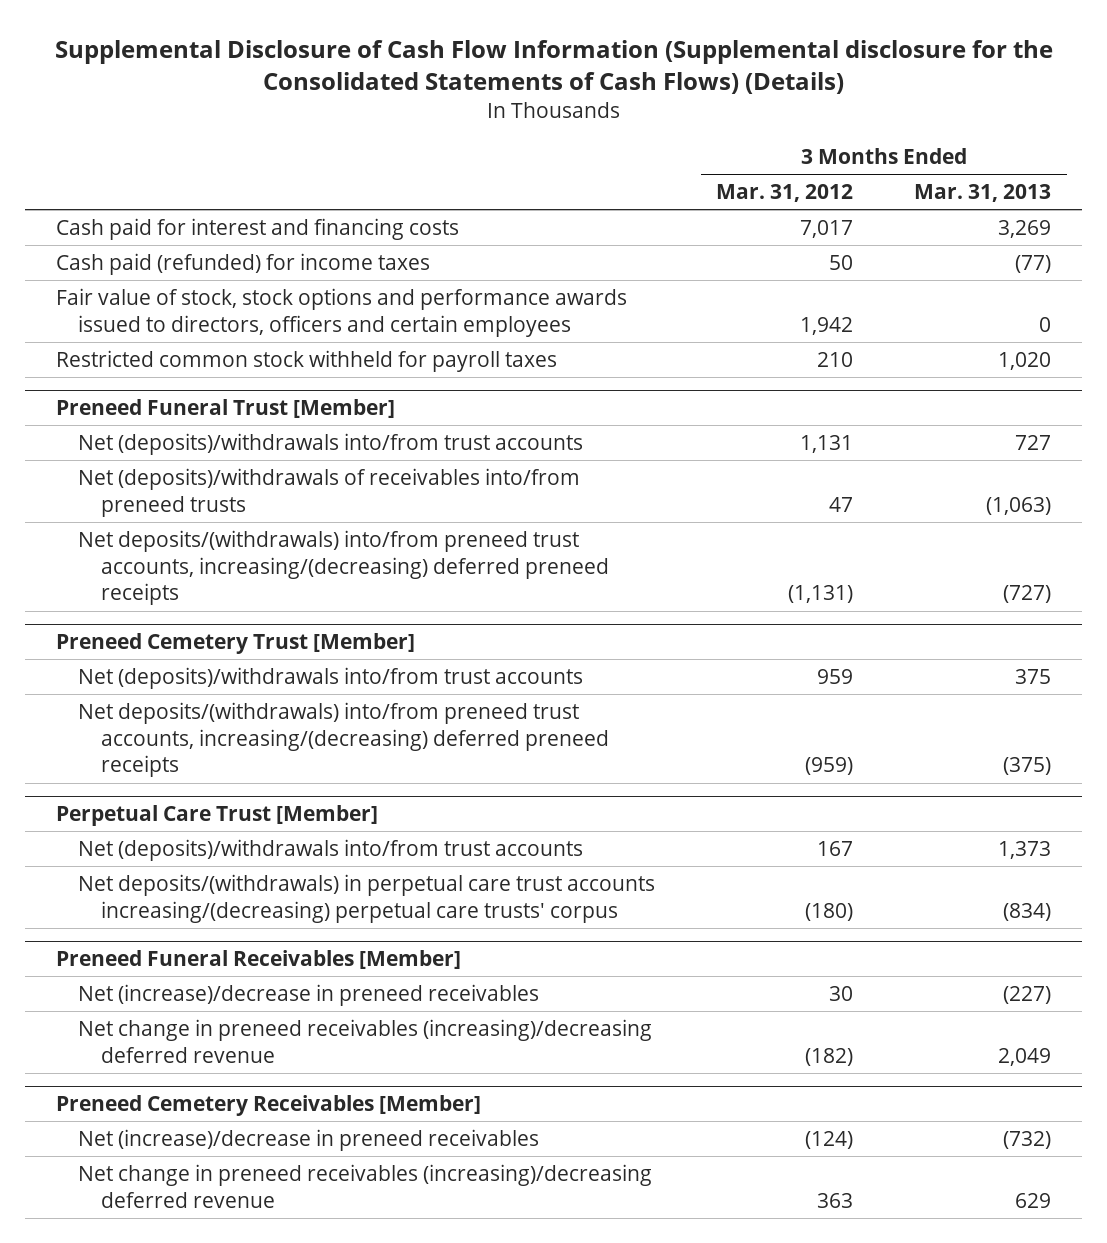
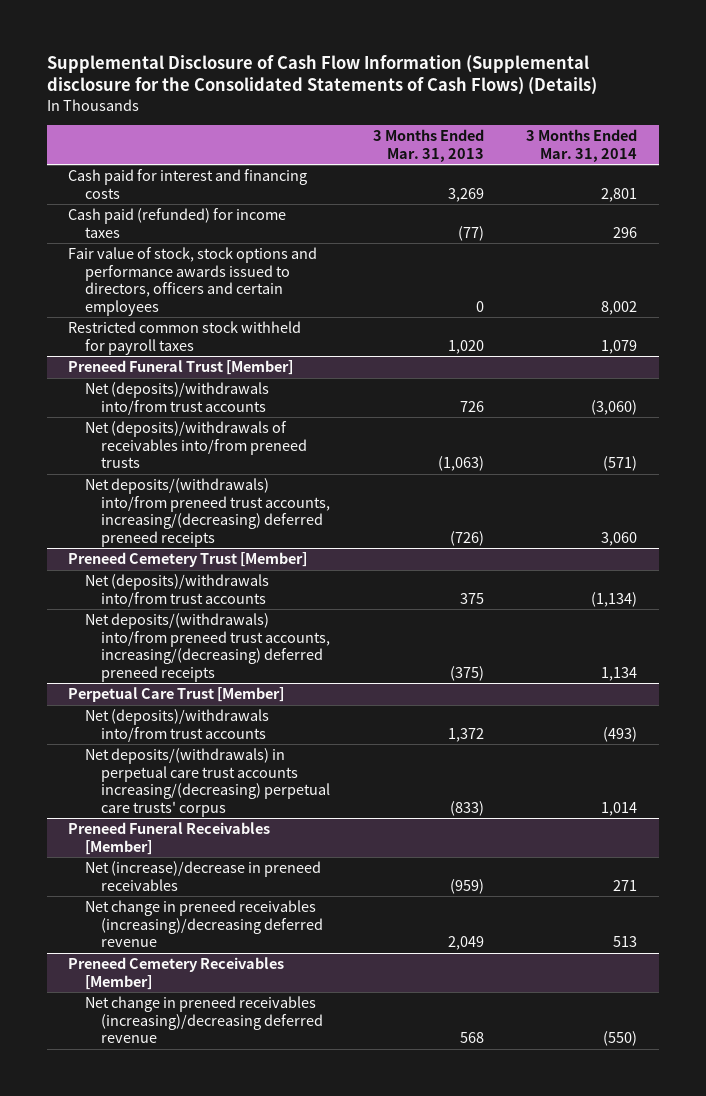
[716,183,854,202] Mar. 31, 2012 -> none
none -> [526,129,638,162] 3 Months Ended Mar. 31, 2014
[1015,434,1052,450] 727 -> [459,400,484,412] 726
[1003,585,1052,604] (727) -> [449,530,484,546] (726)
[998,840,1052,859] 1,373 -> [447,727,484,742] 1,372
[1003,902,1052,921] (834) -> [449,800,484,816] (833)
[1003,985,1052,1004] (227) -> [449,878,484,894] (959)
[78,1128,540,1151] Net (increase)/decrease in preneed receivables -> none
[1015,1192,1052,1208] 629 -> [459,1032,484,1044] 568

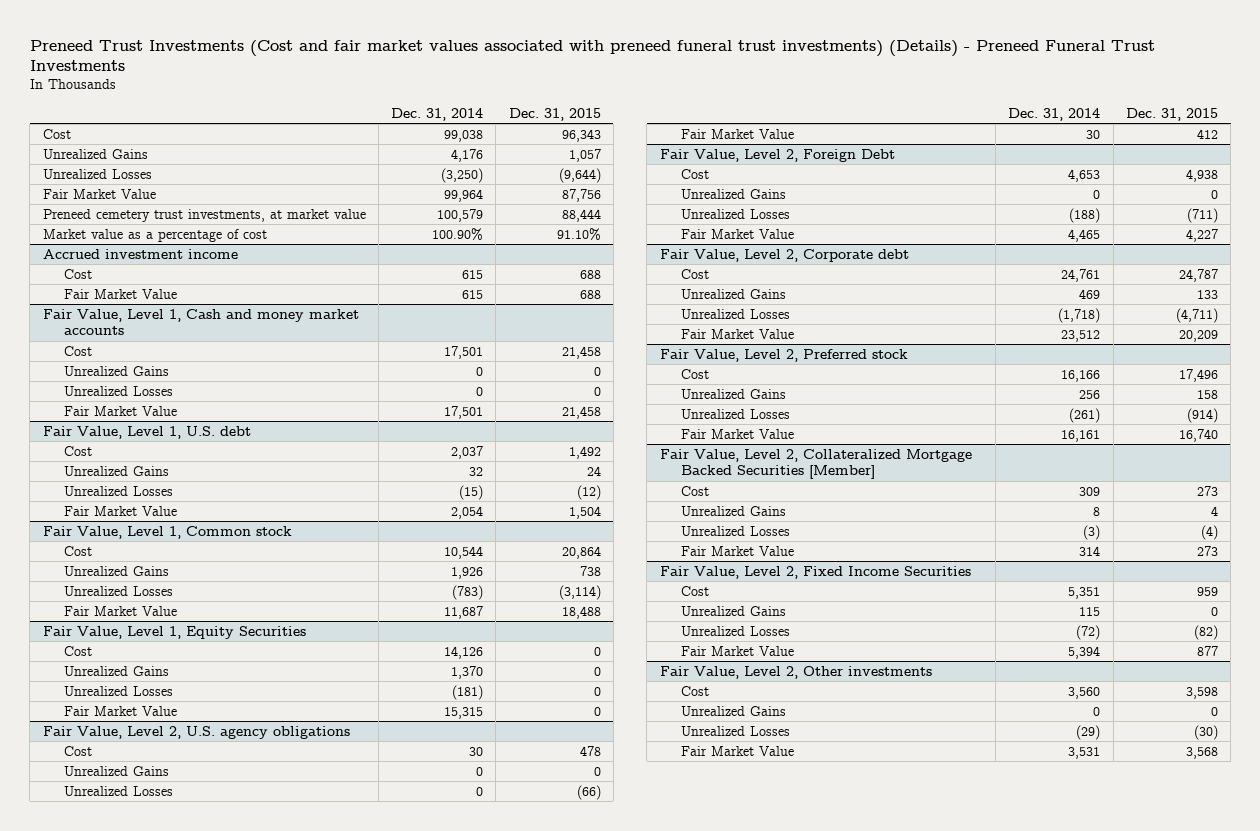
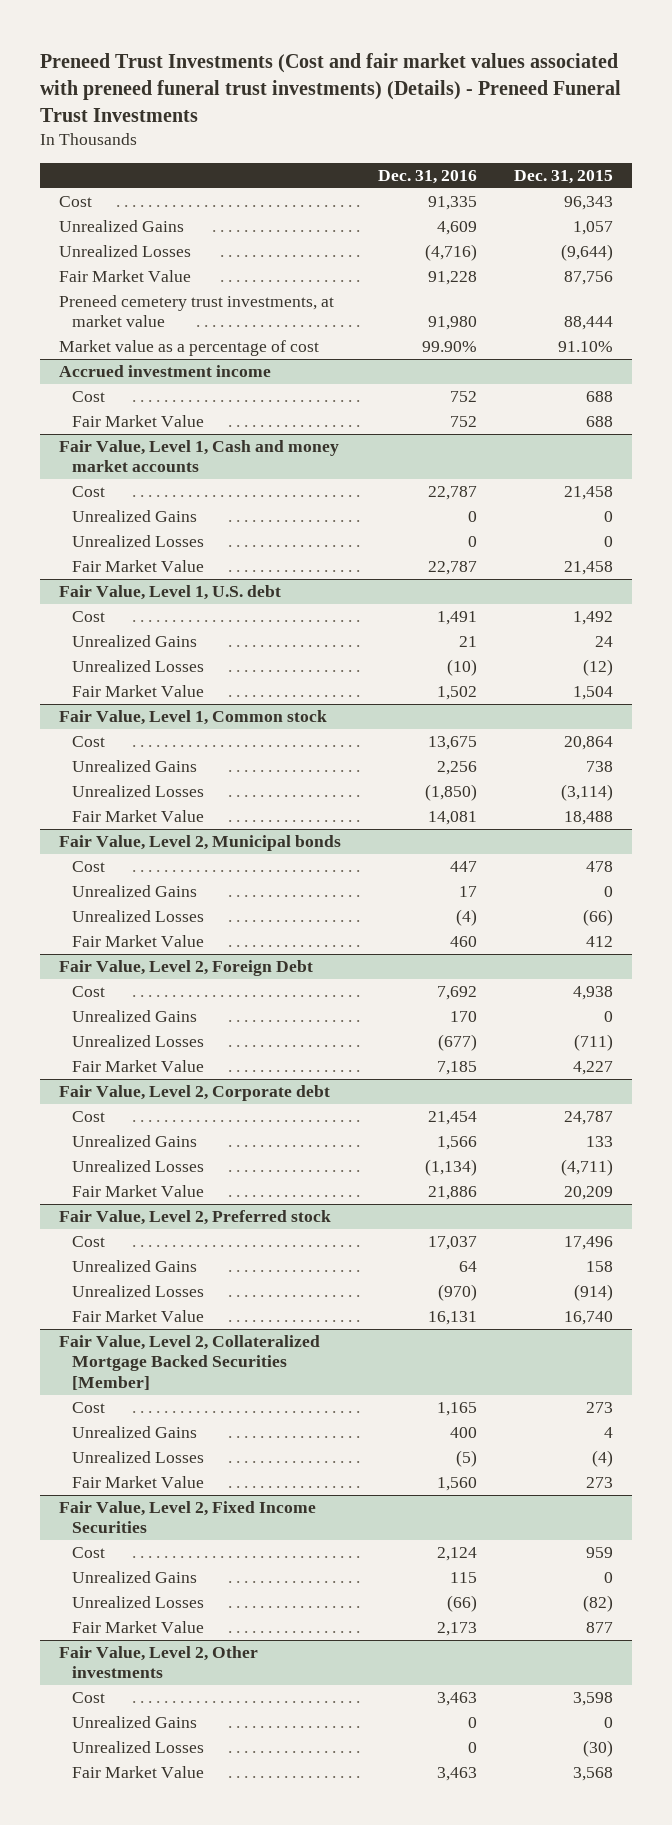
[391,107,484,121] Dec. 31, 2014 -> none
none -> [378,169,478,184] Dec. 31, 2016
[42,625,306,639] Fair Value, Level 1, Equity Securities -> none
[63,645,92,656] Cost -> none
[63,665,169,676] Unrealized Gains -> none
[63,685,173,696] Unrealized Losses -> none
[63,705,177,716] Fair Market Value -> none
[42,725,350,739] Fair Value, Level 2, U.S. agency obligations -> none
none -> [59,835,342,852] Fair Value, Level 2, Municipal bonds

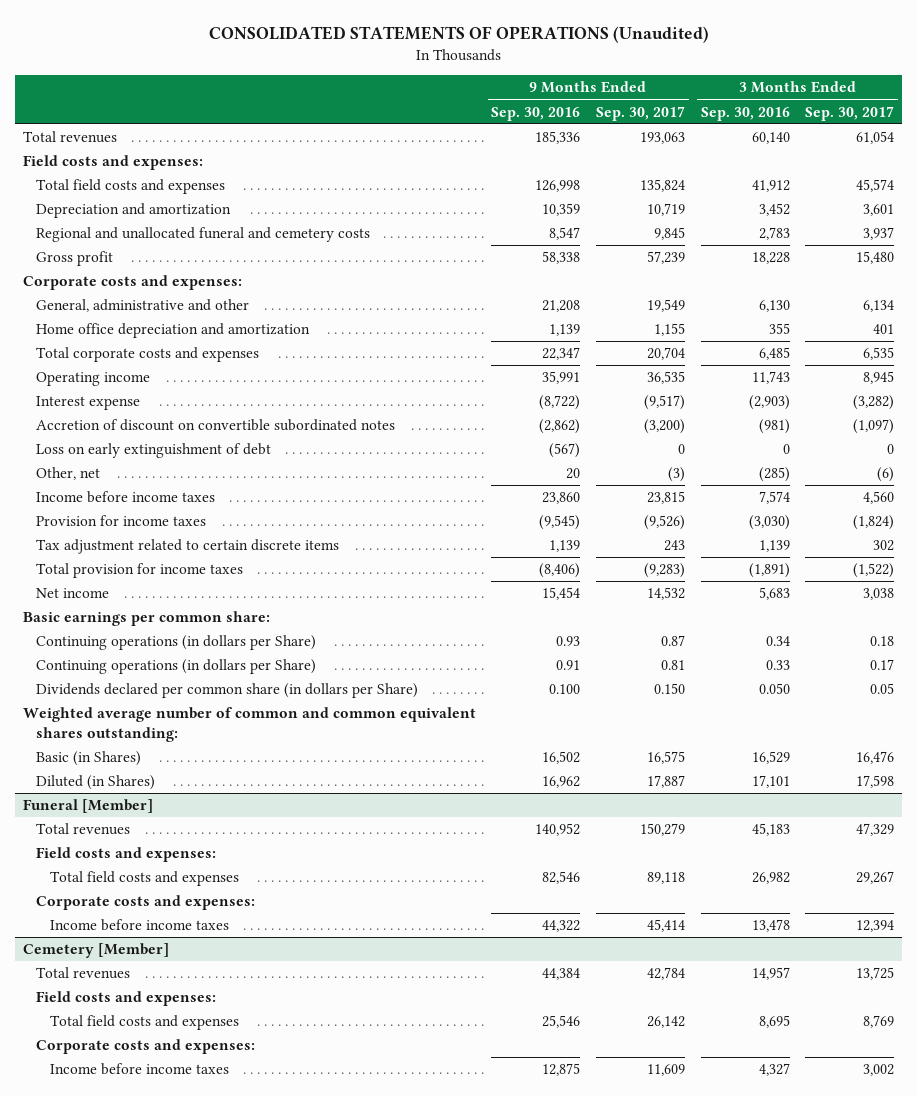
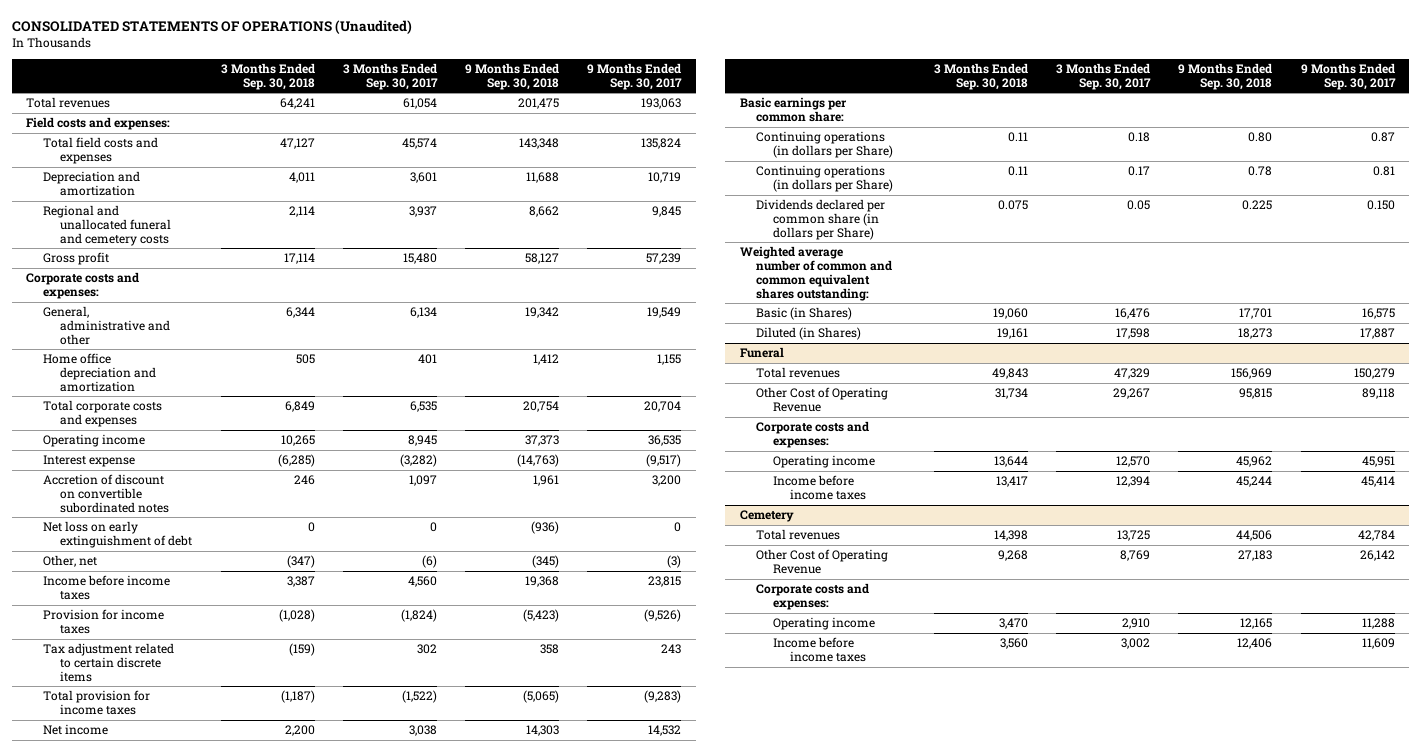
[491,106,581,121] Sep. 30, 2016 -> none
[700,106,790,121] Sep. 30, 2016 -> none
none -> [220,62,315,90] 3 Months Ended Sep. 30, 2018
none -> [465,62,560,90] 9 Months Ended Sep. 30, 2018
[644,419,686,435] (3,200) -> [652,475,682,487] 3,200
[853,419,895,435] (1,097) -> [408,475,437,487] 1,097
[36,443,272,459] Loss on early extinguishment of debt -> [43,521,193,548] Net loss on early extinguishment of debt
[22,799,153,814] Funeral [Member] -> [739,347,784,359] Funeral
[36,847,217,863] Field costs and expenses: -> none
[50,871,240,887] Total field costs and expenses -> [756,387,889,412] Other Cost of Operating Revenue
none -> [773,455,876,469] Operating income
[22,943,169,959] Cemetery [Member] -> [739,510,794,523] Cemetery
[36,991,217,1007] Field costs and expenses: -> none
[50,1015,240,1031] Total field costs and expenses -> [756,549,889,574] Other Cost of Operating Revenue
none -> [773,617,876,631] Operating income

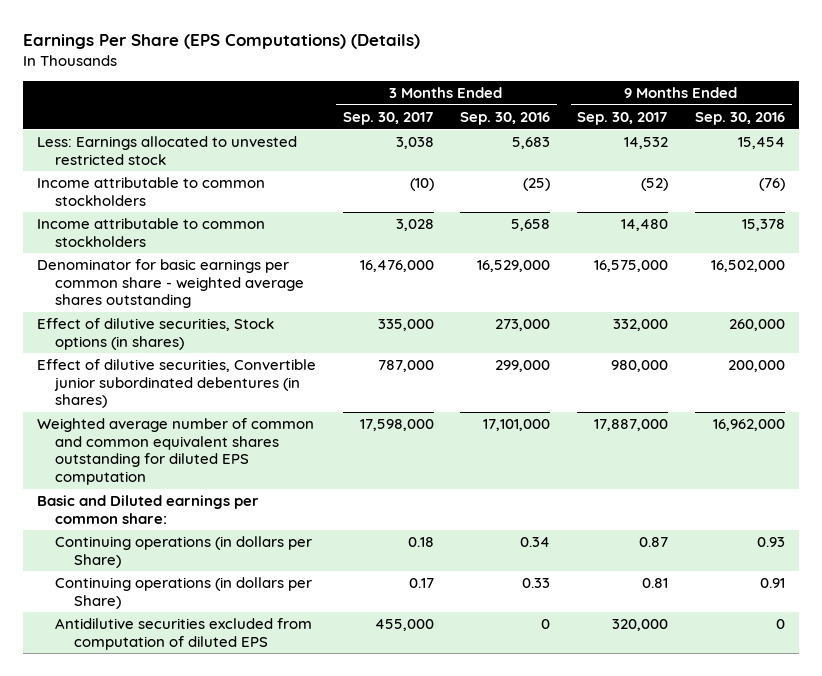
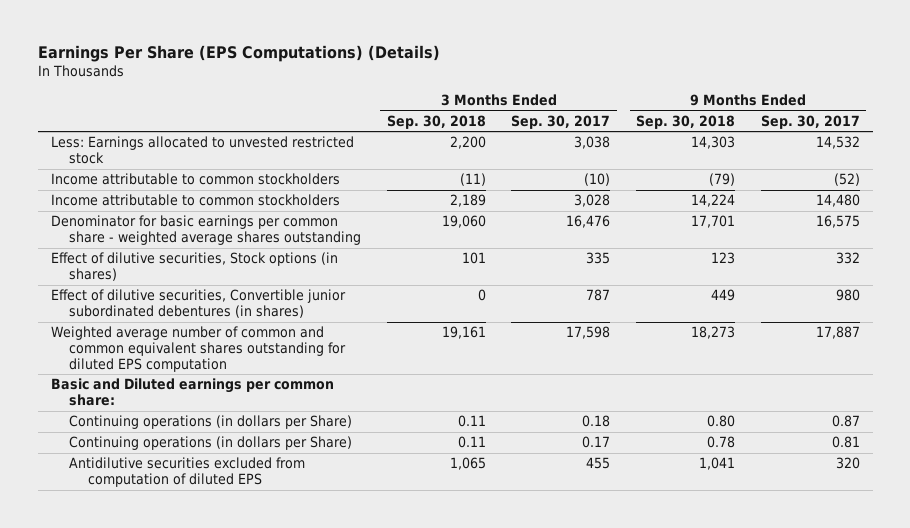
[460,111,551,125] Sep. 30, 2016 -> none
[695,111,786,125] Sep. 30, 2016 -> none
none -> [386,114,486,129] Sep. 30, 2018
none -> [636,114,736,129] Sep. 30, 2018
[359,260,434,273] 16,476,000 -> [566,215,611,229] 16,476
[594,260,669,273] 16,575,000 -> [815,215,860,229] 16,575
[377,319,434,332] 335,000 -> [586,252,611,265] 335
[613,319,669,332] 332,000 -> [835,252,860,265] 332
[377,360,434,373] 787,000 -> [586,289,611,302] 787
[611,360,669,373] 980,000 -> [835,289,860,302] 980
[359,419,434,432] 17,598,000 -> [566,326,611,340] 17,598
[594,419,669,432] 17,887,000 -> [815,326,860,340] 17,887
[374,619,434,632] 455,000 -> [586,457,611,470] 455
[612,619,669,632] 320,000 -> [835,457,860,470] 320

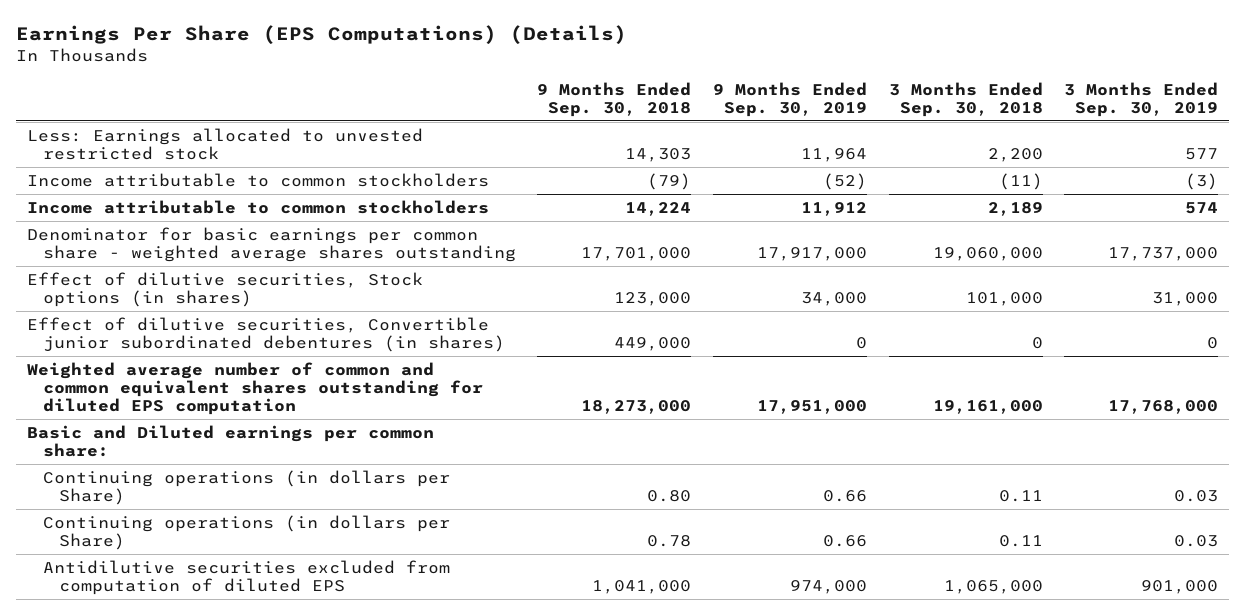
[511,114,611,129] Sep. 30, 2017 -> none
[760,114,860,129] Sep. 30, 2017 -> none
none -> [713,81,868,117] 9 Months Ended Sep. 30, 2019
none -> [1064,81,1219,117] 3 Months Ended Sep. 30, 2019
[441,215,486,229] 19,060 -> [932,246,1043,261] 19,060,000
[691,215,736,229] 17,701 -> [581,246,692,261] 17,701,000
[461,252,486,265] 101 -> [965,291,1043,306] 101,000
[711,252,736,265] 123 -> [614,291,692,306] 123,000
[711,289,736,302] 449 -> [614,336,692,351] 449,000
[441,326,486,340] 19,161 -> [932,399,1043,414] 19,161,000
[691,326,736,340] 18,273 -> [581,399,692,414] 18,273,000
[449,457,486,471] 1,065 -> [943,579,1043,594] 1,065,000
[699,457,736,471] 1,041 -> [592,579,692,594] 1,041,000

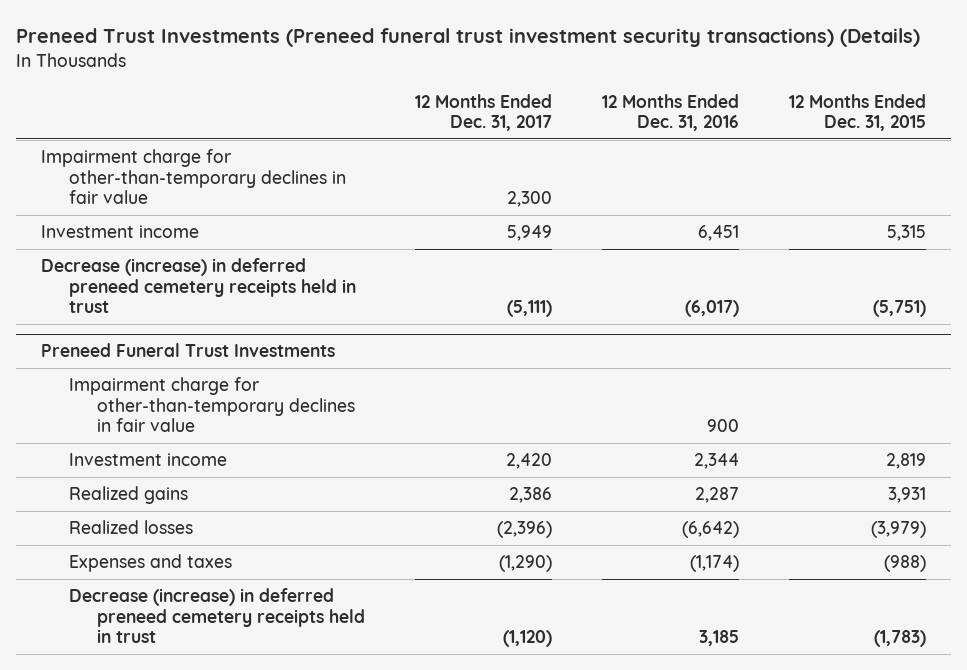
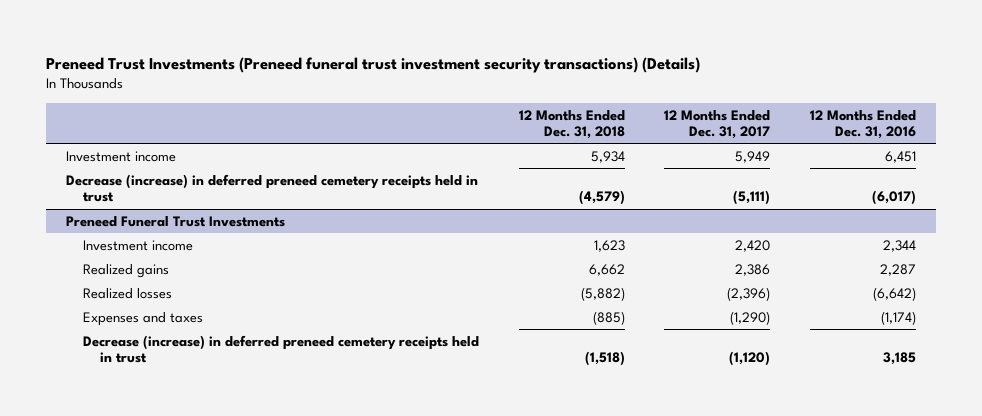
[788,93,926,132] 12 Months Ended Dec. 31, 2015 -> none
none -> [518,109,625,140] 12 Months Ended Dec. 31, 2018
[40,149,346,205] Impairment charge for other-than-temporary declines in fair value -> none
[68,377,355,433] Impairment charge for other-than-temporary declines in fair value -> none

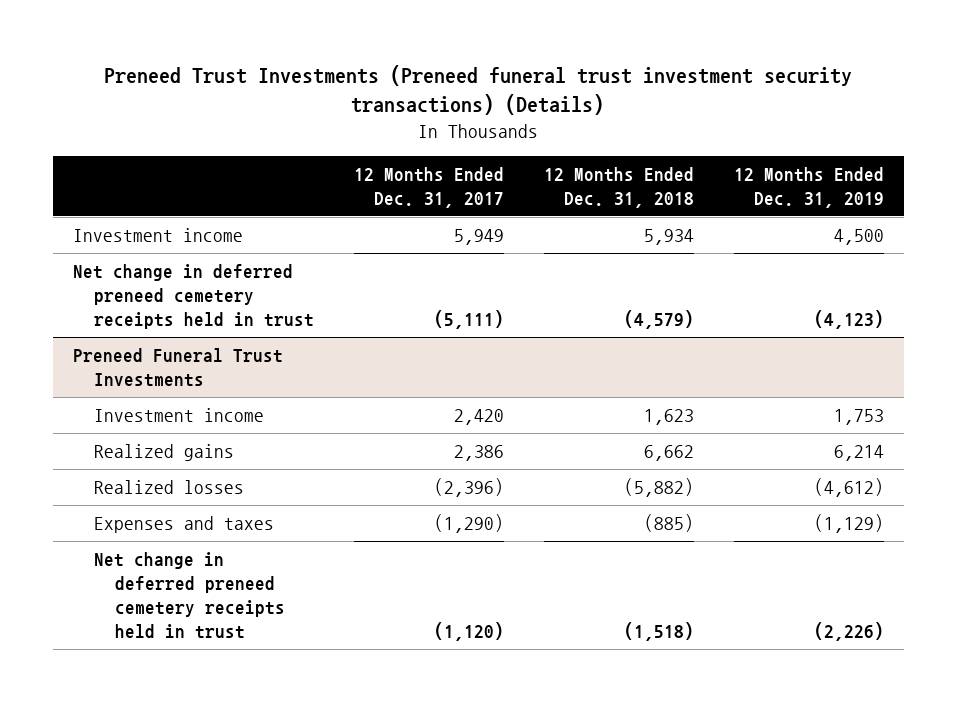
[810,109,917,140] 12 Months Ended Dec. 31, 2016 -> none
none -> [733,166,884,208] 12 Months Ended Dec. 31, 2019
[66,173,479,203] Decrease (increase) in deferred preneed cemetery receipts held in trust -> [73,263,315,330] Net change in deferred preneed cemetery receipts held in trust
[82,334,479,364] Decrease (increase) in deferred preneed cemetery receipts held in trust -> [94,551,286,640] Net change in deferred preneed cemetery receipts held in trust

